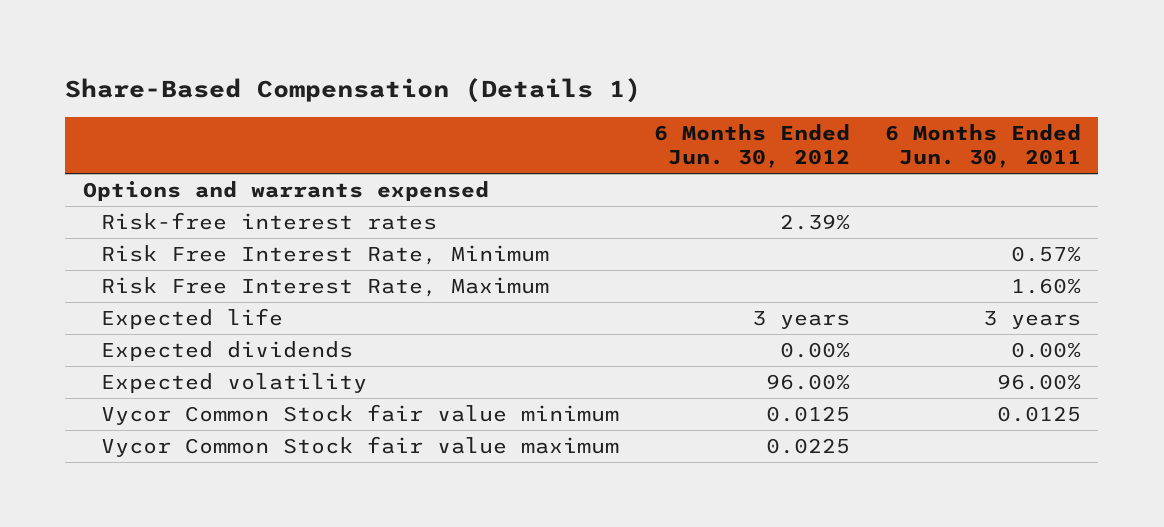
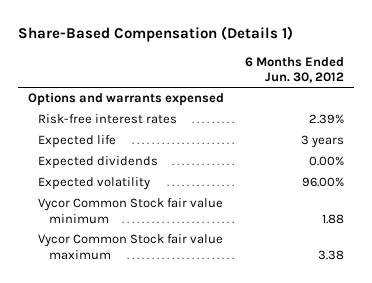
[884,123,1081,169] 6 Months Ended Jun. 30, 2011 -> none
[101,245,550,266] Risk Free Interest Rate, Minimum -> none
[101,277,550,298] Risk Free Interest Rate, Maximum -> none
[766,406,851,423] 0.0125 -> [321,213,344,224] 1.88
[766,438,851,455] 0.0225 -> [317,249,344,260] 3.38

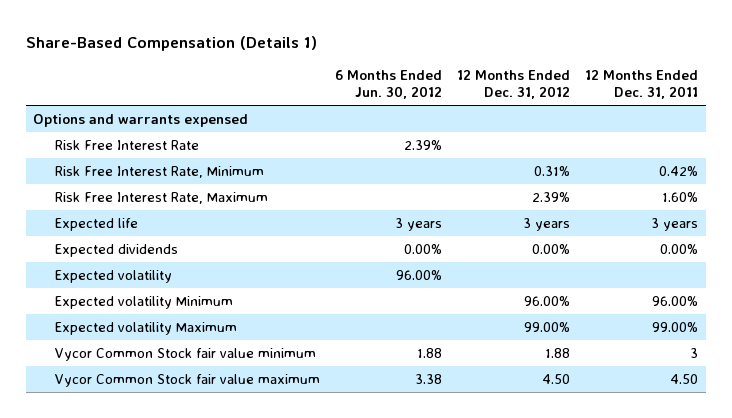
none -> [457,69,571,100] 12 Months Ended Dec. 31, 2012
none -> [585,69,699,100] 12 Months Ended Dec. 31, 2011
[38,114,178,125] Risk-free interest rates -> [54,139,199,150] Risk Free Interest Rate
none -> [54,165,264,178] Risk Free Interest Rate, Minimum
none -> [54,191,268,204] Risk Free Interest Rate, Maximum
none -> [54,295,233,309] Expected volatility Minimum
none -> [54,321,237,335] Expected volatility Maximum

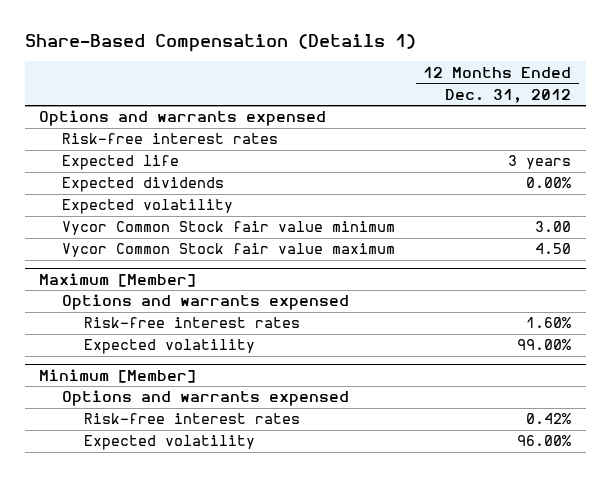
[335,69,443,100] 6 Months Ended Jun. 30, 2012 -> none
[585,69,699,100] 12 Months Ended Dec. 31, 2011 -> none
[54,165,264,178] Risk Free Interest Rate, Minimum -> none
[54,191,268,204] Risk Free Interest Rate, Maximum -> none
[54,139,199,150] Risk Free Interest Rate -> [61,133,278,145] Risk-free interest rates
[54,295,233,309] Expected volatility Minimum -> none
[54,321,237,335] Expected volatility Maximum -> none
[545,347,571,358] 1.88 -> [535,221,572,233] 3.00
none -> [39,272,197,287] Maximum [Member]
none -> [61,294,349,311] Options and warrants expensed
none -> [83,317,300,329] Risk-free interest rates
none -> [83,339,255,355] Expected volatility
none -> [39,368,197,383] Minimum [Member]
none -> [61,390,349,407] Options and warrants expensed
none -> [83,413,300,425] Risk-free interest rates
none -> [83,435,255,451] Expected volatility

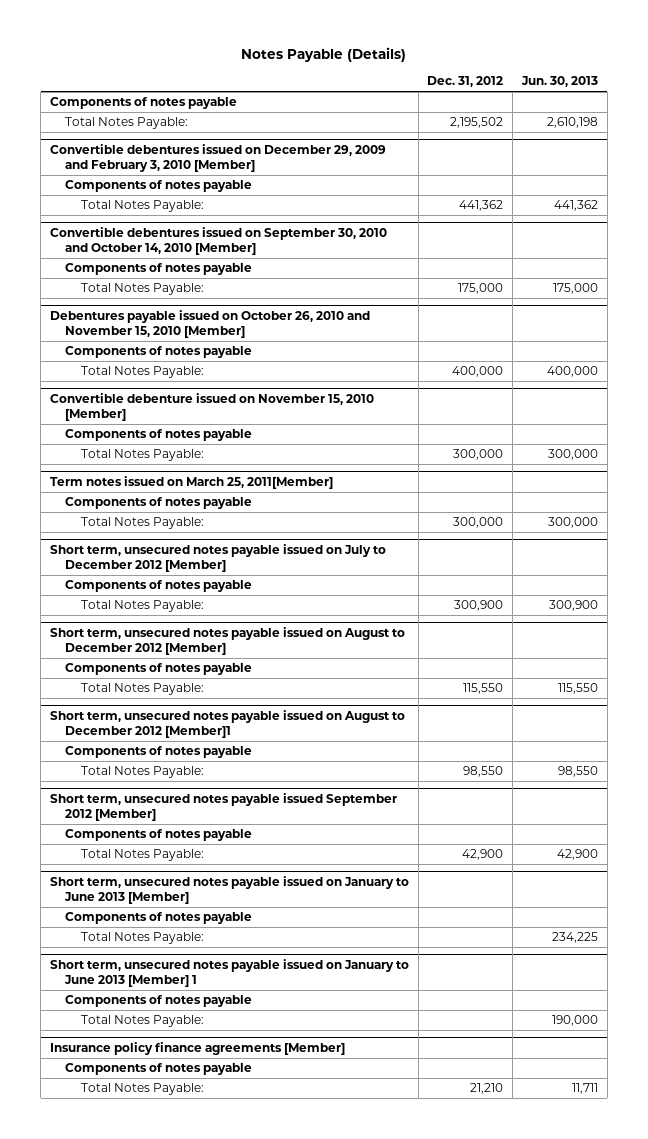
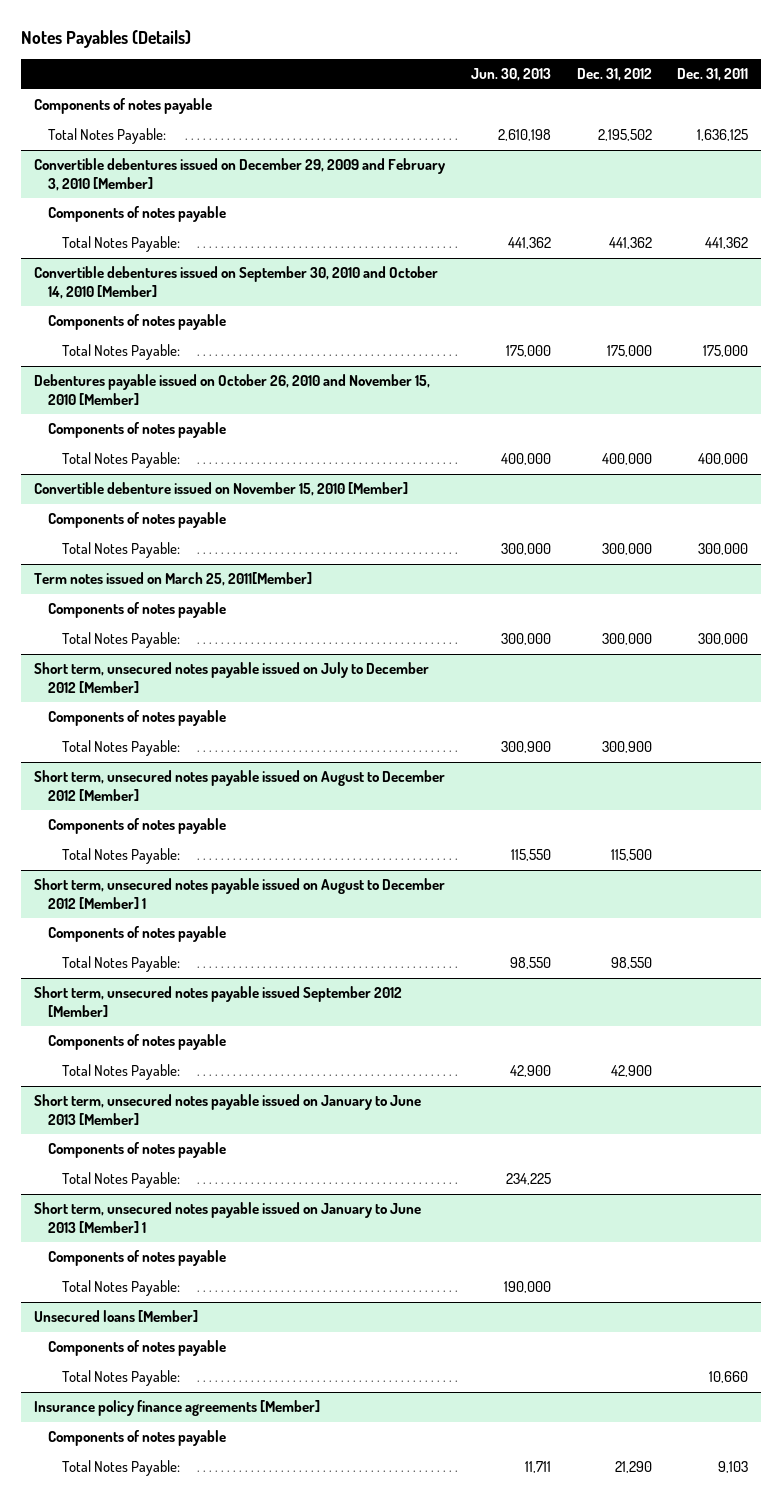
[240,47,406,63] Notes Payable (Details) -> [20,30,191,49] Notes Payables (Details)
none -> [677,68,749,82] Dec. 31, 2011
[463,683,504,695] 115,550 -> [610,849,652,862] 115,500
[49,709,405,739] Short term, unsecured notes payable issued on August to December 2012 [Member]1 -> [33,878,445,910] Short term, unsecured notes payable issued on August to December 2012 [Member] 1
none -> [33,1310,198,1323] Unsecured loans [Member]
none -> [47,1340,226,1357] Components of notes payable
none -> [61,1370,180,1387] Total Notes Payable:
[470,1083,504,1095] 21,210 -> [614,1461,652,1474] 21,290

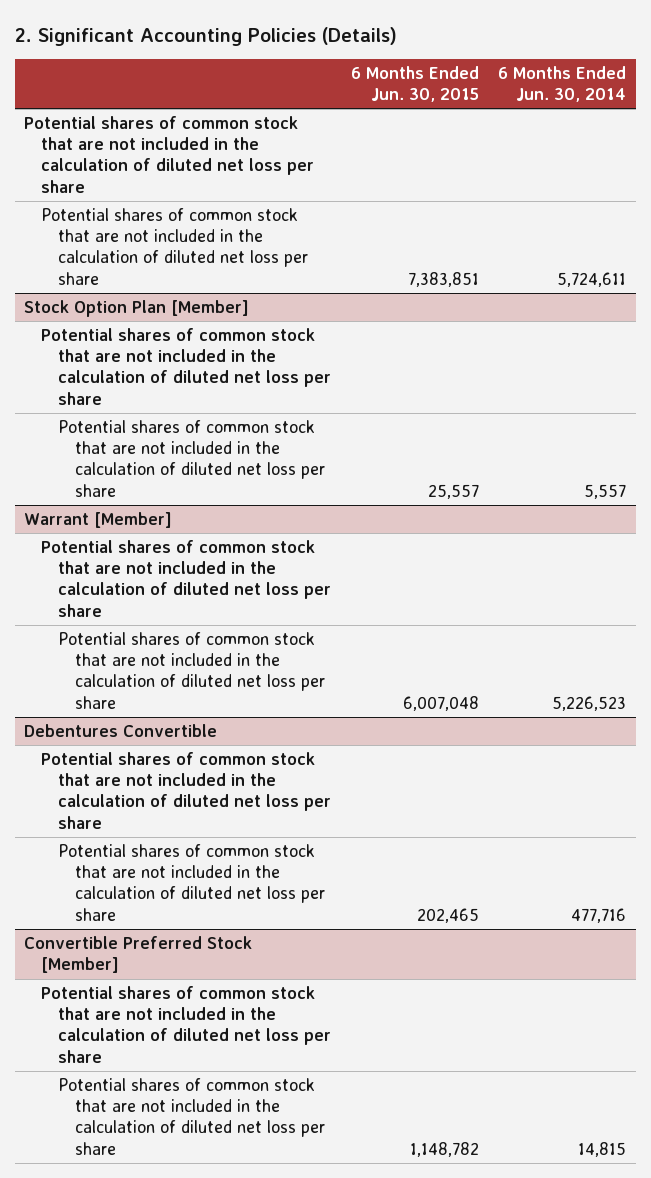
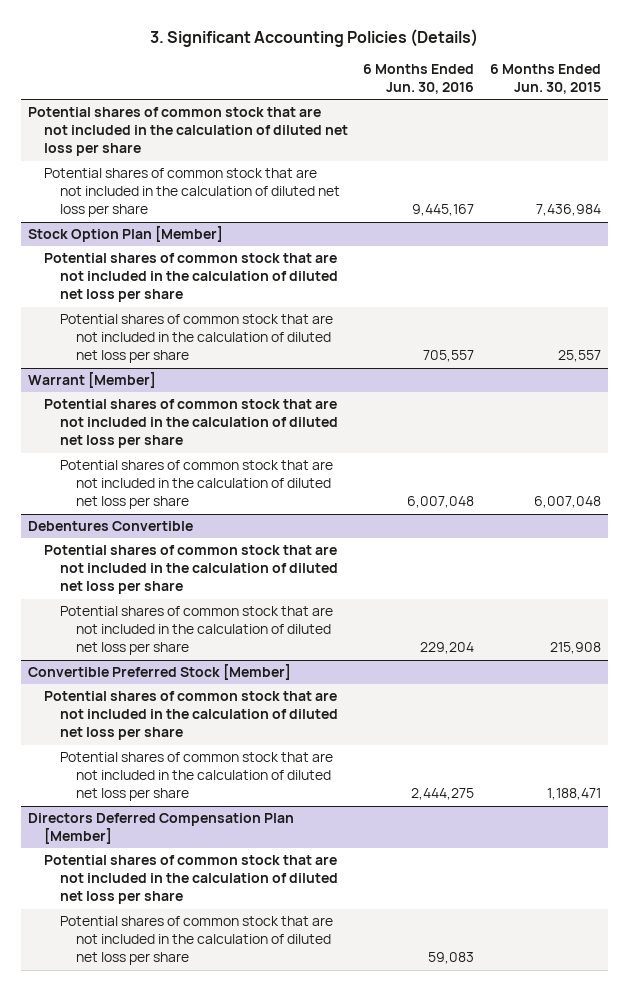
[14,26,397,46] 2. Significant Accounting Policies (Details) -> [150,28,479,47] 3. Significant Accounting Policies (Details)
[498,65,627,103] 6 Months Ended Jun. 30, 2014 -> none
none -> [363,63,475,94] 6 Months Ended Jun. 30, 2016
[407,271,479,287] 7,383,851 -> [535,204,601,217] 7,436,984
[416,907,479,923] 202,465 -> [549,642,601,655] 215,908
[409,1141,479,1157] 1,148,782 -> [546,788,601,801] 1,188,471
none -> [28,813,295,845] Directors Deferred Compensation Plan [Member]
none -> [44,855,339,905] Potential shares of common stock that are not included in the calculation of diluted net loss per share
none -> [60,916,334,966] Potential shares of common stock that are not included in the calculation of diluted net loss per share

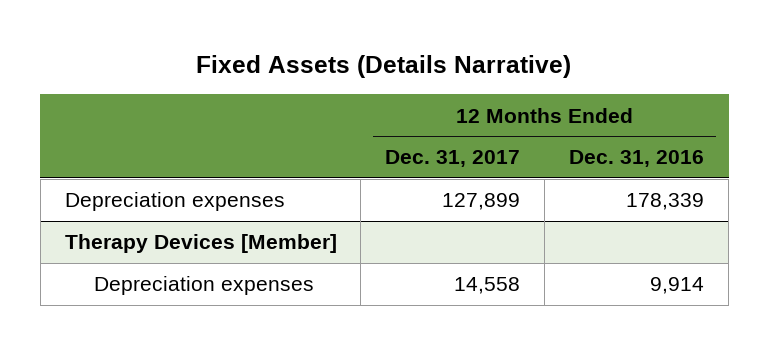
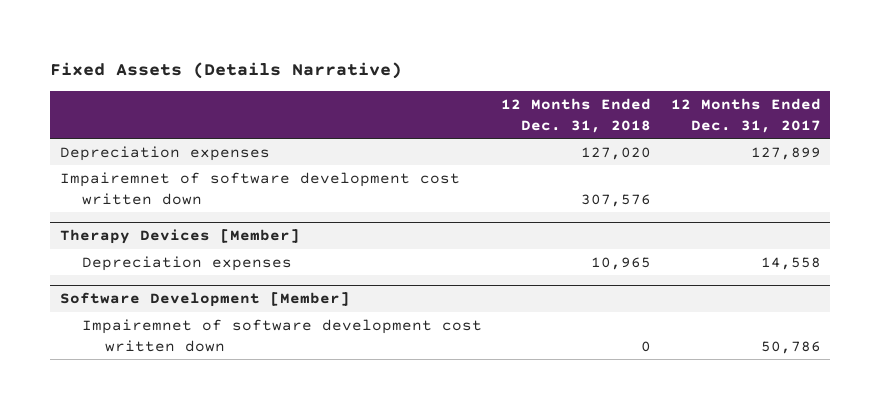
[569,150,705,168] Dec. 31, 2016 -> none
none -> [501,98,652,133] 12 Months Ended Dec. 31, 2018
none -> [59,171,460,205] Impairemnet of software development cost written down
none -> [59,292,350,308] Software Development [Member]
none -> [82,318,483,352] Impairemnet of software development cost written down

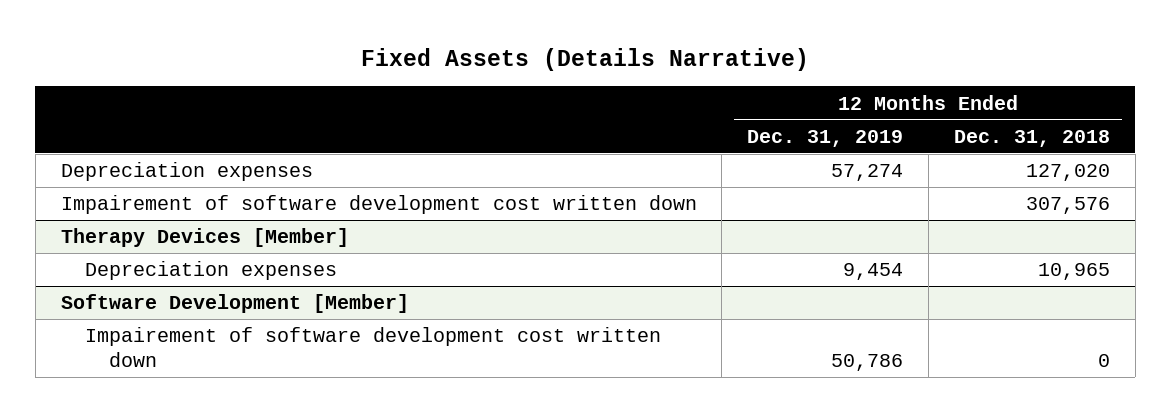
[670,98,821,133] 12 Months Ended Dec. 31, 2017 -> none
none -> [747,129,904,147] Dec. 31, 2019
[59,171,460,205] Impairemnet of software development cost written down -> [60,195,697,215] Impairement of software development cost written down
[82,318,483,352] Impairemnet of software development cost written down -> [84,327,661,367] Impairement of software development cost written down

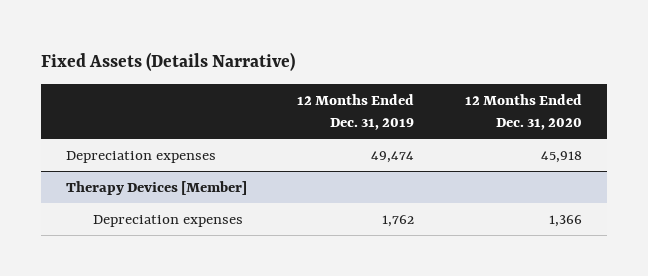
[953,129,1110,147] Dec. 31, 2018 -> none
none -> [464,94,582,131] 12 Months Ended Dec. 31, 2020
[60,195,697,215] Impairement of software development cost written down -> none
[831,164,904,182] 57,274 -> [371,150,415,163] 49,474
[60,294,409,314] Software Development [Member] -> none
[84,327,661,367] Impairement of software development cost written down -> none
[843,263,904,281] 9,454 -> [382,214,415,227] 1,762

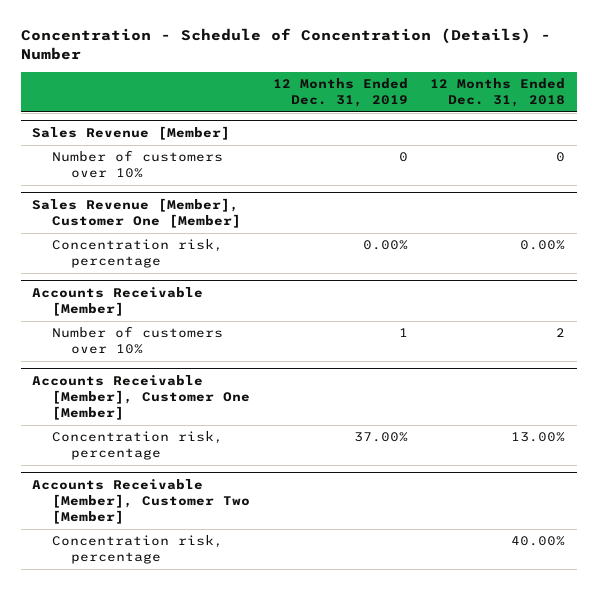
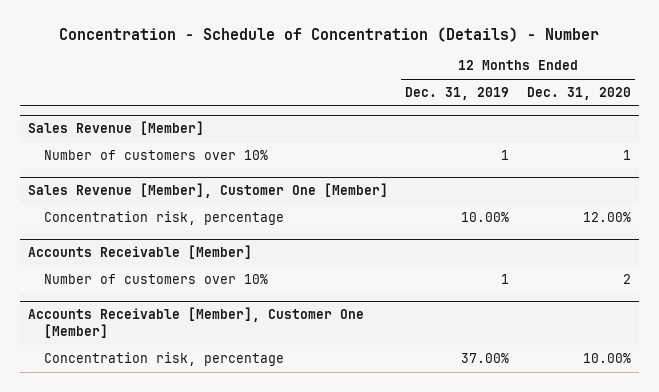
[430,78,566,108] 12 Months Ended Dec. 31, 2018 -> none
none -> [526,87,631,101] Dec. 31, 2020
[398,152,408,163] 0 -> [501,150,510,161] 1
[362,240,408,251] 0.00% -> [461,212,510,223] 10.00%
[32,479,250,525] Accounts Receivable [Member], Customer Two [Member] -> none
[51,535,223,565] Concentration risk, percentage -> none

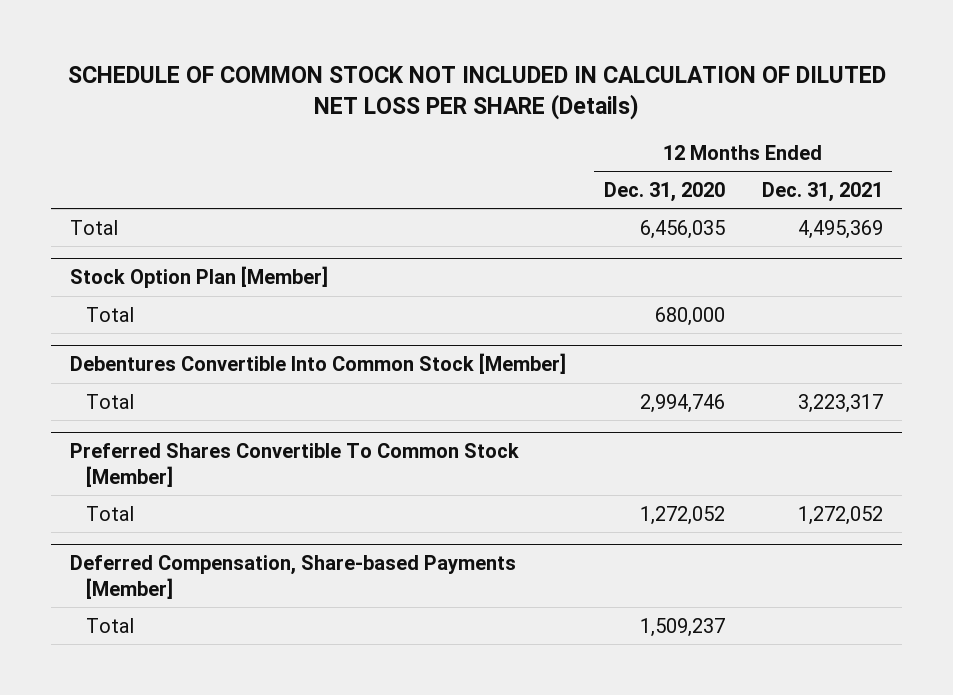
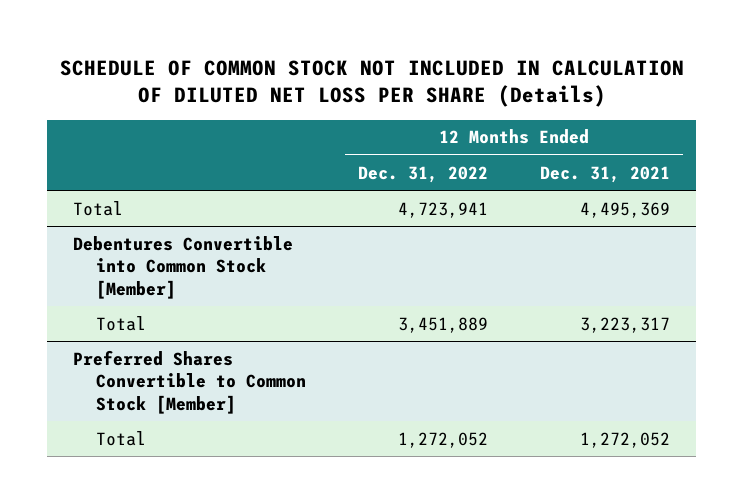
[603,181,725,202] Dec. 31, 2020 -> none
none -> [357,165,488,183] Dec. 31, 2022
[70,266,329,289] Stock Option Plan [Member] -> none
[86,306,135,322] Total -> none
[70,353,567,375] Debentures Convertible Into Common Stock [Member] -> [73,235,294,299] Debentures Convertible into Common Stock [Member]
[70,443,520,487] Preferred Shares Convertible To Common Stock [Member] -> [73,349,306,414] Preferred Shares Convertible to Common Stock [Member]
[70,555,517,599] Deferred Compensation, Share-based Payments [Member] -> none
[86,617,135,633] Total -> none

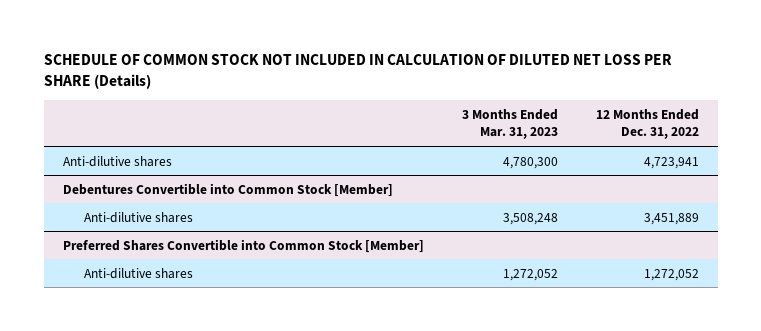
[539,165,670,183] Dec. 31, 2021 -> none
none -> [461,108,558,140] 3 Months Ended Mar. 31, 2023
[73,200,124,216] Total -> [62,155,172,167] Anti-dilutive shares
[95,315,146,331] Total -> [84,211,194,223] Anti-dilutive shares
[73,349,306,414] Preferred Shares Convertible to Common Stock [Member] -> [62,238,424,253] Preferred Shares Convertible into Common Stock [Member]
[95,430,146,446] Total -> [84,267,194,279] Anti-dilutive shares

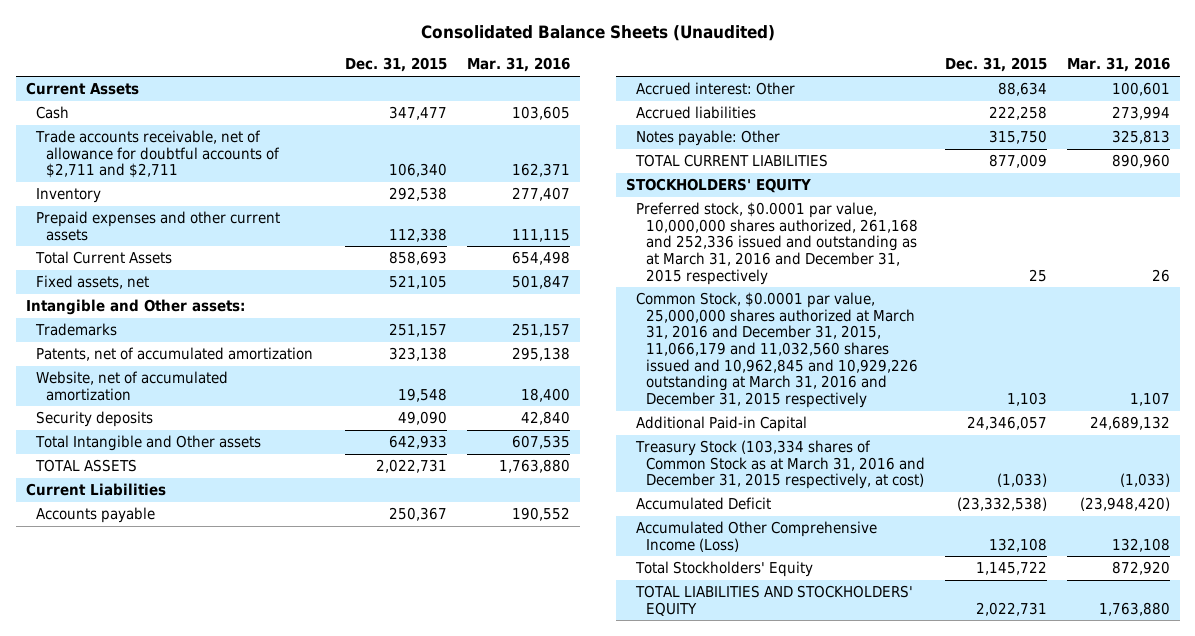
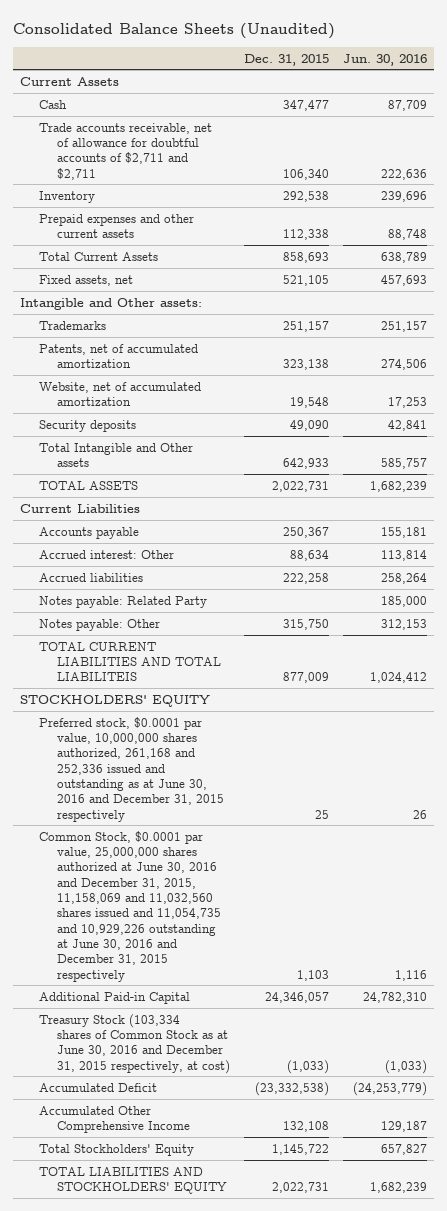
[466,57,570,73] Mar. 31, 2016 -> none
none -> [342,53,427,66] Jun. 30, 2016
none -> [38,595,207,608] Notes payable: Related Party
[634,154,828,168] TOTAL CURRENT LIABILITIES -> [38,641,222,682] TOTAL CURRENT LIABILITIES AND TOTAL LIABILITEIS
[635,202,919,285] Preferred stock, $0.0001 par value, 10,000,000 shares authorized, 261,168 and 252,336 issued and outstanding as at March 31, 2016 and December 31, 2015 respectively -> [38,716,225,822] Preferred stock, $0.0001 par value, 10,000,000 shares authorized, 261,168 and 252,336 issued and outstanding as at June 30, 2016 and December 31, 2015 respectively
[635,292,919,408] Common Stock, $0.0001 par value, 25,000,000 shares authorized at March 31, 2016 and December 31, 2015, 11,066,179 and 11,032,560 shares issued and 10,962,845 and 10,929,226 outstanding at March 31, 2016 and December 31, 2015 respectively -> [38,830,222,982] Common Stock, $0.0001 par value, 25,000,000 shares authorized at June 30, 2016 and December 31, 2015, 11,158,069 and 11,032,560 shares issued and 11,054,735 and 10,929,226 outstanding at June 30, 2016 and December 31, 2015 respectively
[634,440,926,490] Treasury Stock (103,334 shares of Common Stock as at March 31, 2016 and December 31, 2015 respectively, at cost) -> [38,1013,231,1074] Treasury Stock (103,334 shares of Common Stock as at June 30, 2016 and December 31, 2015 respectively, at cost)
[635,521,877,552] Accumulated Other Comprehensive Income (Loss) -> [38,1105,191,1134] Accumulated Other Comprehensive Income

